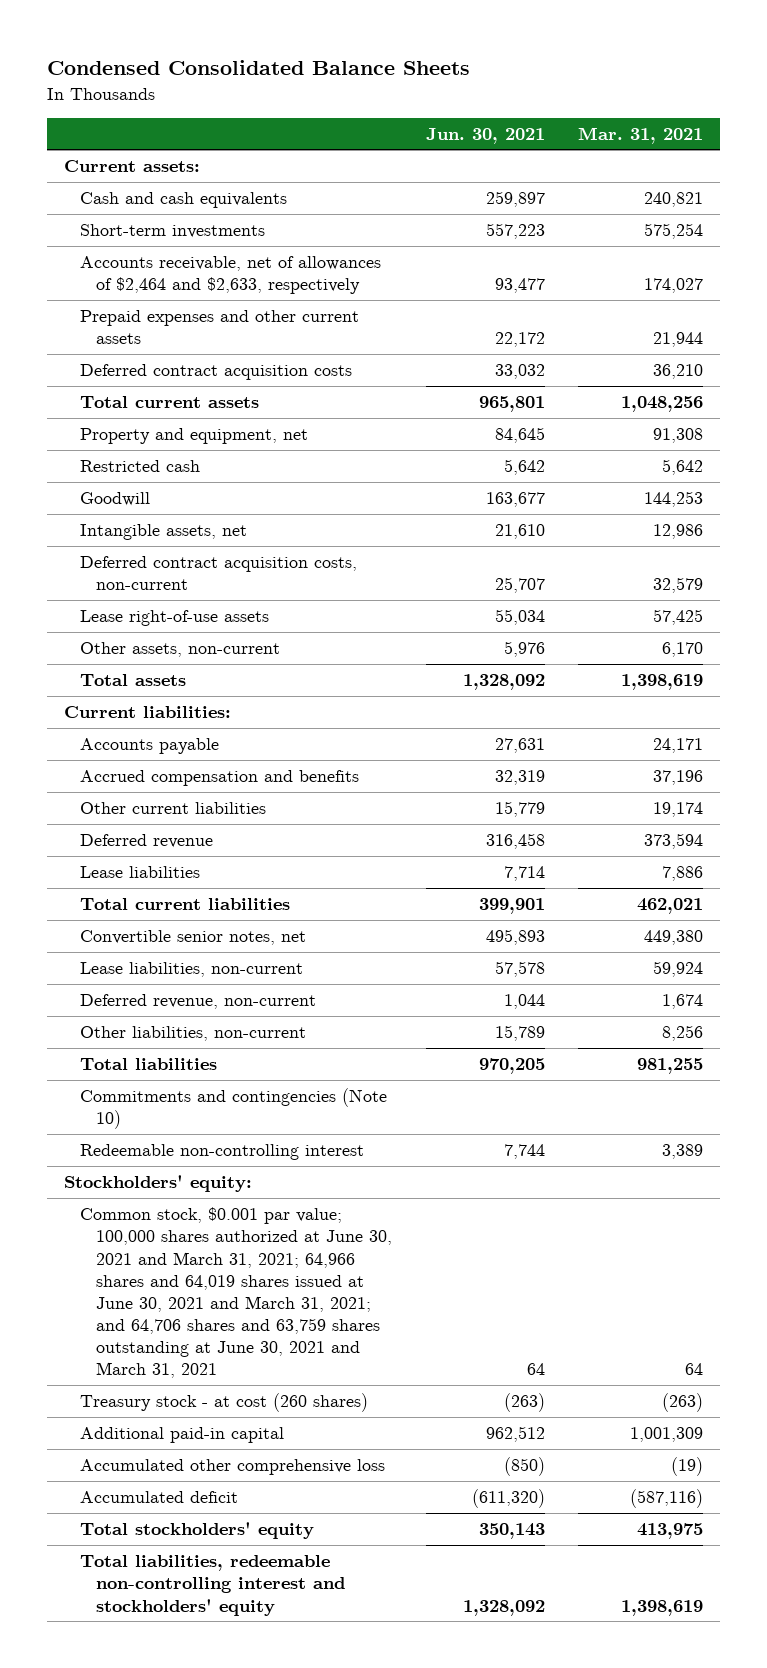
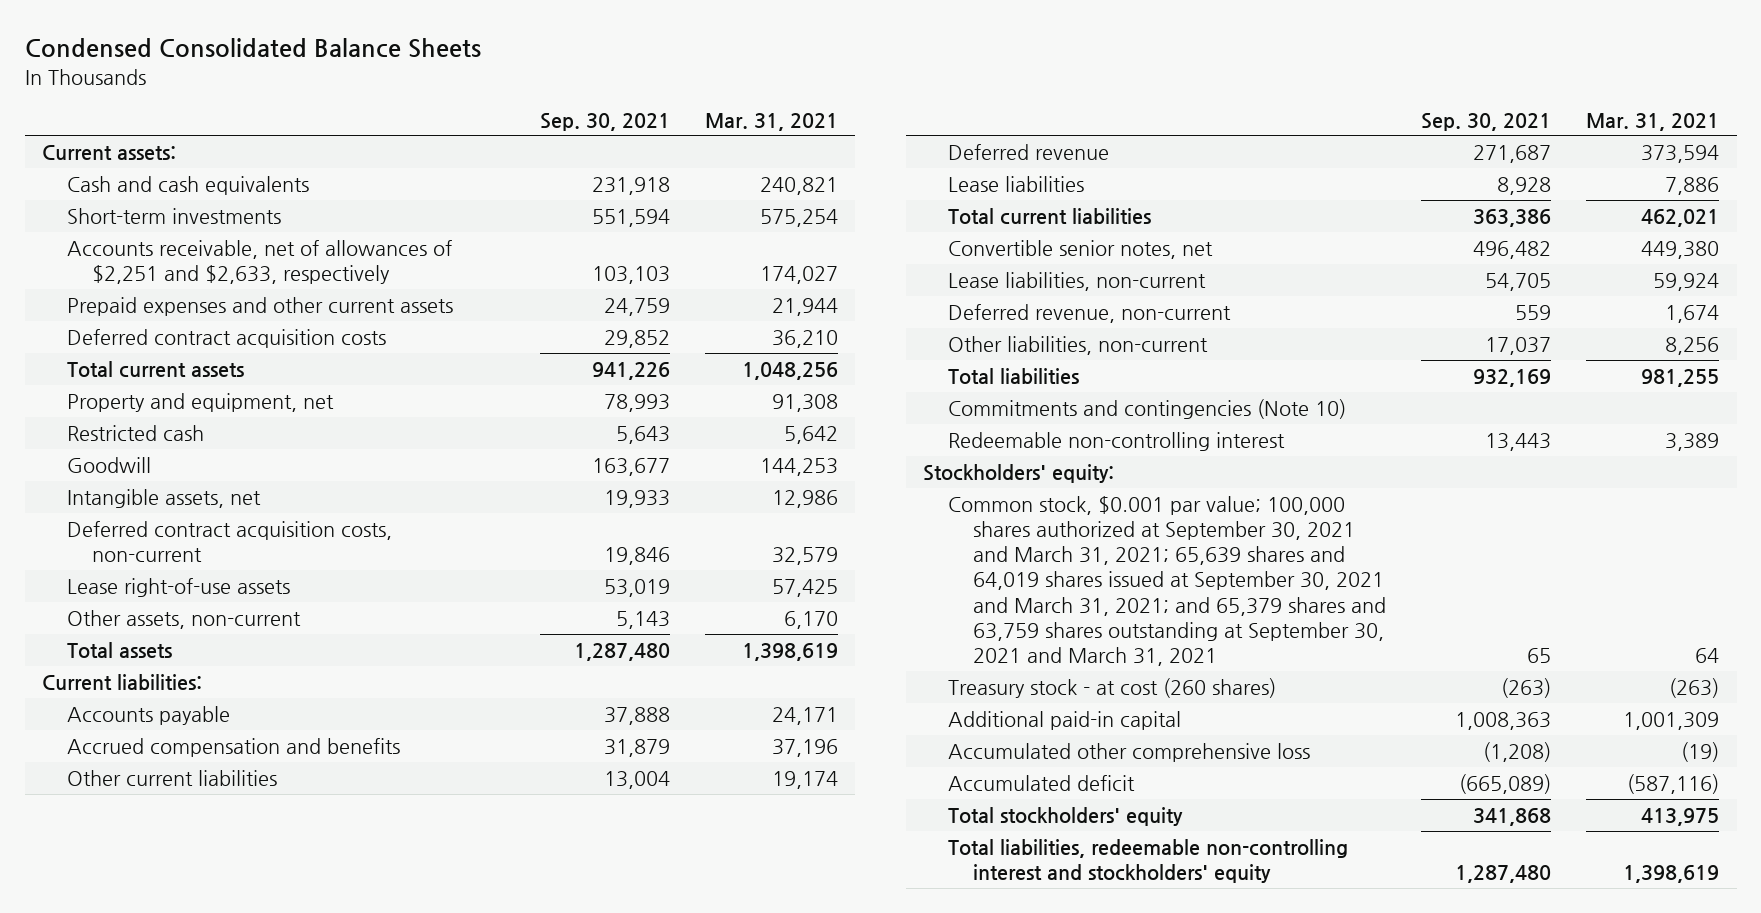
[425,127,545,144] Jun. 30, 2021 -> none
none -> [539,112,670,131] Sep. 30, 2021
[80,256,382,295] Accounts receivable, net of allowances of $2,464 and $2,633, respectively -> [66,239,452,285] Accounts receivable, net of allowances of $2,251 and $2,633, respectively
[80,1207,393,1379] Common stock, $0.001 par value; 100,000 shares authorized at June 30, 2021 and March 31, 2021; 64,966 shares and 64,019 shares issued at June 30, 2021 and March 31, 2021; and 64,706 shares and 63,759 shares outstanding at June 30, 2021 and March 31, 2021 -> [948,495,1386,667] Common stock, $0.001 par value; 100,000 shares authorized at September 30, 2021 and March 31, 2021; 65,639 shares and 64,019 shares issued at September 30, 2021 and March 31, 2021; and 65,379 shares and 63,759 shares outstanding at September 30, 2021 and March 31, 2021

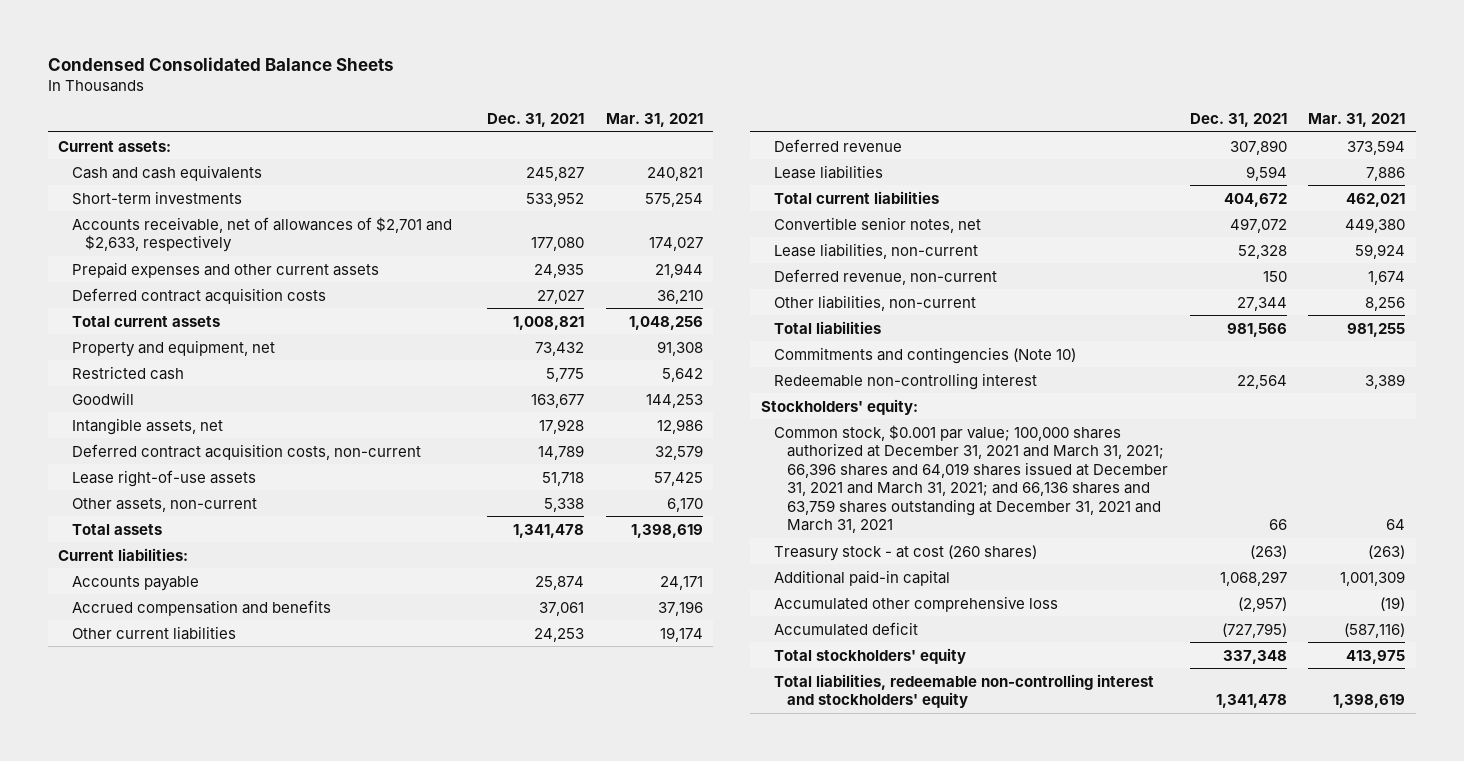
[539,112,670,131] Sep. 30, 2021 -> none
none -> [487,113,585,128] Dec. 31, 2021
[66,239,452,285] Accounts receivable, net of allowances of $2,251 and $2,633, respectively -> [71,216,452,253] Accounts receivable, net of allowances of $2,701 and $2,633, respectively
[948,495,1386,667] Common stock, $0.001 par value; 100,000 shares authorized at September 30, 2021 and March 31, 2021; 65,639 shares and 64,019 shares issued at September 30, 2021 and March 31, 2021; and 65,379 shares and 63,759 shares outstanding at September 30, 2021 and March 31, 2021 -> [774,424,1169,534] Common stock, $0.001 par value; 100,000 shares authorized at December 31, 2021 and March 31, 2021; 66,396 shares and 64,019 shares issued at December 31, 2021 and March 31, 2021; and 66,136 shares and 63,759 shares outstanding at December 31, 2021 and March 31, 2021

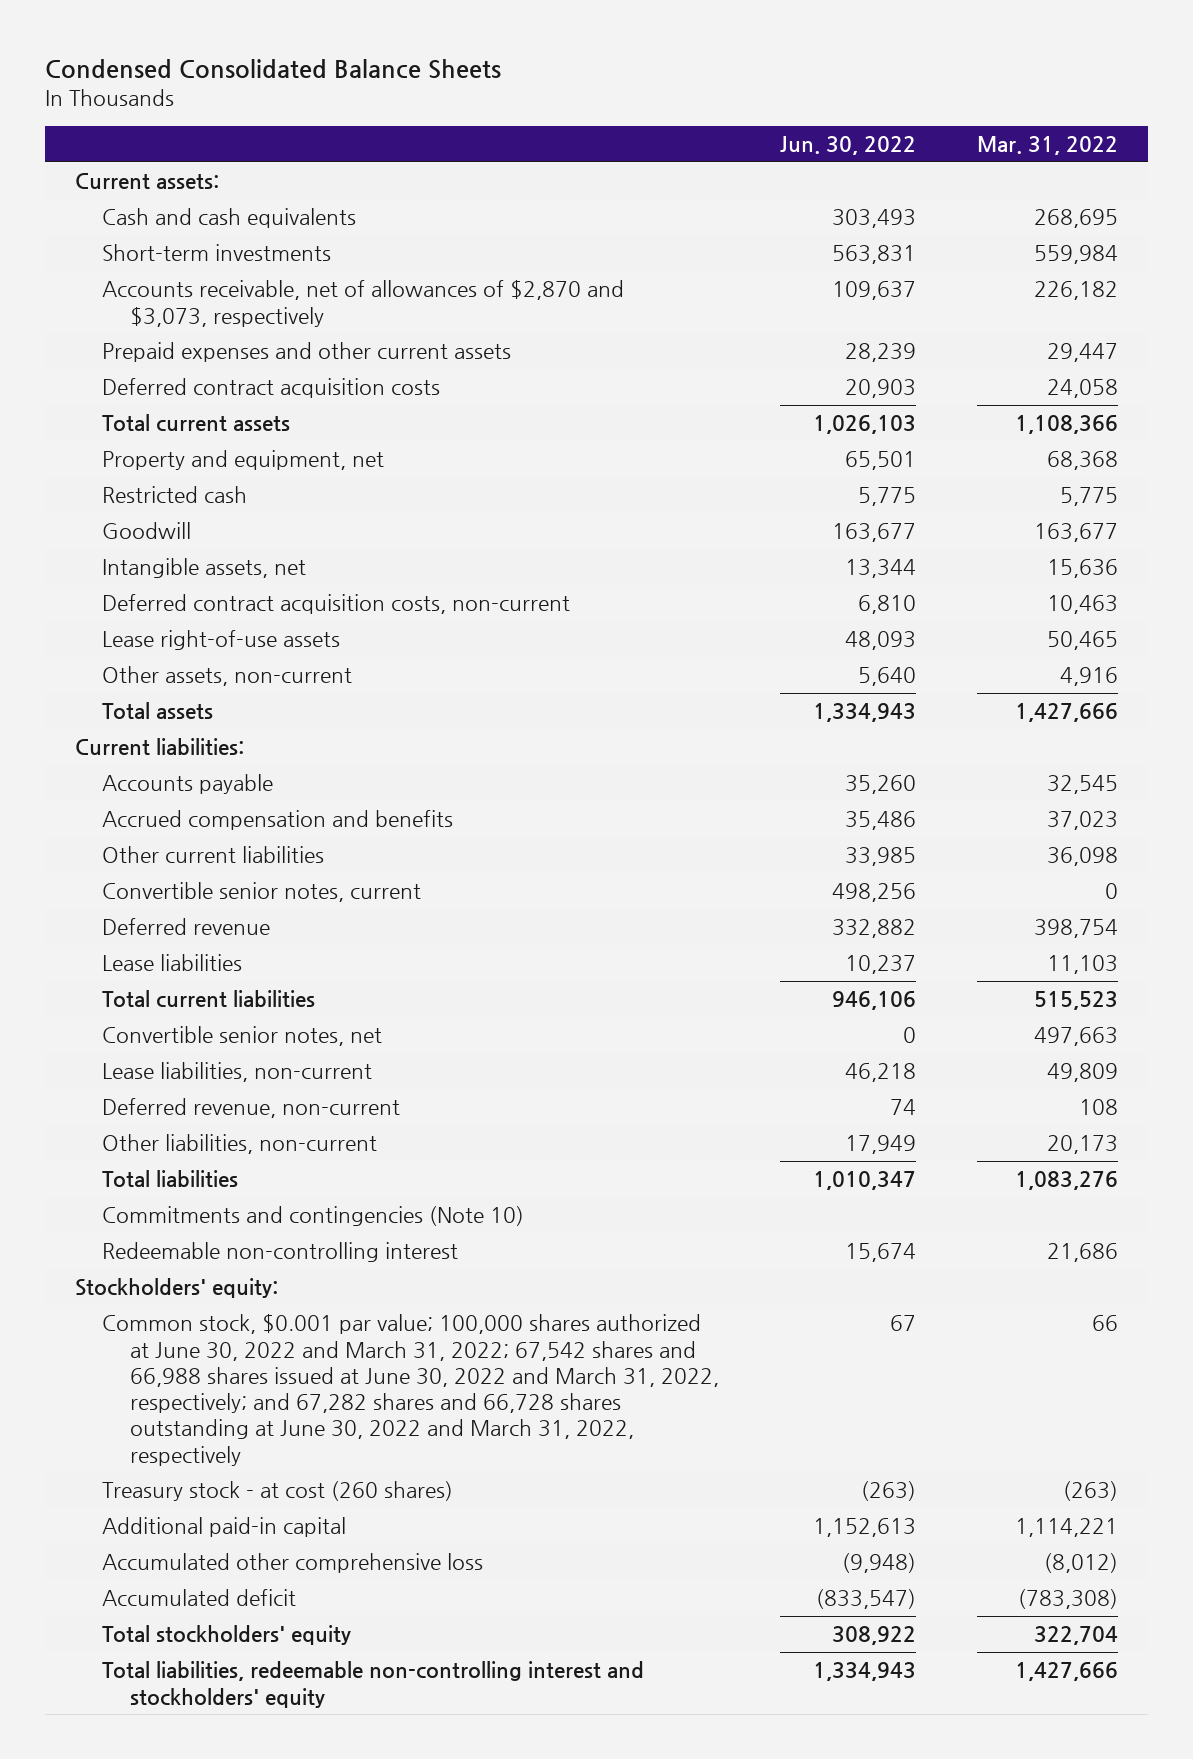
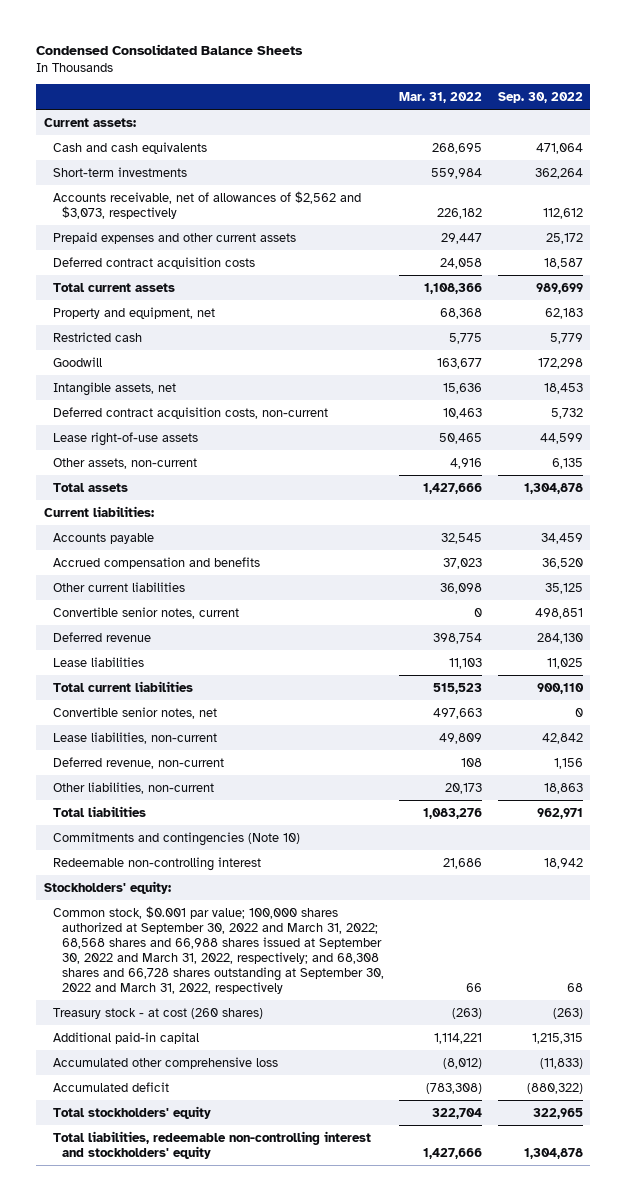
[779,136,916,156] Jun. 30, 2022 -> none
none -> [497,91,583,103] Sep. 30, 2022
[102,280,625,327] Accounts receivable, net of allowances of $2,870 and $3,073, respectively -> [52,190,361,219] Accounts receivable, net of allowances of $2,562 and $3,073, respectively
[102,1314,719,1466] Common stock, $0.001 par value; 100,000 shares authorized at June 30, 2022 and March 31, 2022; 67,542 shares and 66,988 shares issued at June 30, 2022 and March 31, 2022, respectively; and 67,282 shares and 66,728 shares outstanding at June 30, 2022 and March 31, 2022, respectively -> [52,905,384,995] Common stock, $0.001 par value; 100,000 shares authorized at September 30, 2022 and March 31, 2022; 68,568 shares and 66,988 shares issued at September 30, 2022 and March 31, 2022, respectively; and 68,308 shares and 66,728 shares outstanding at September 30, 2022 and March 31, 2022, respectively

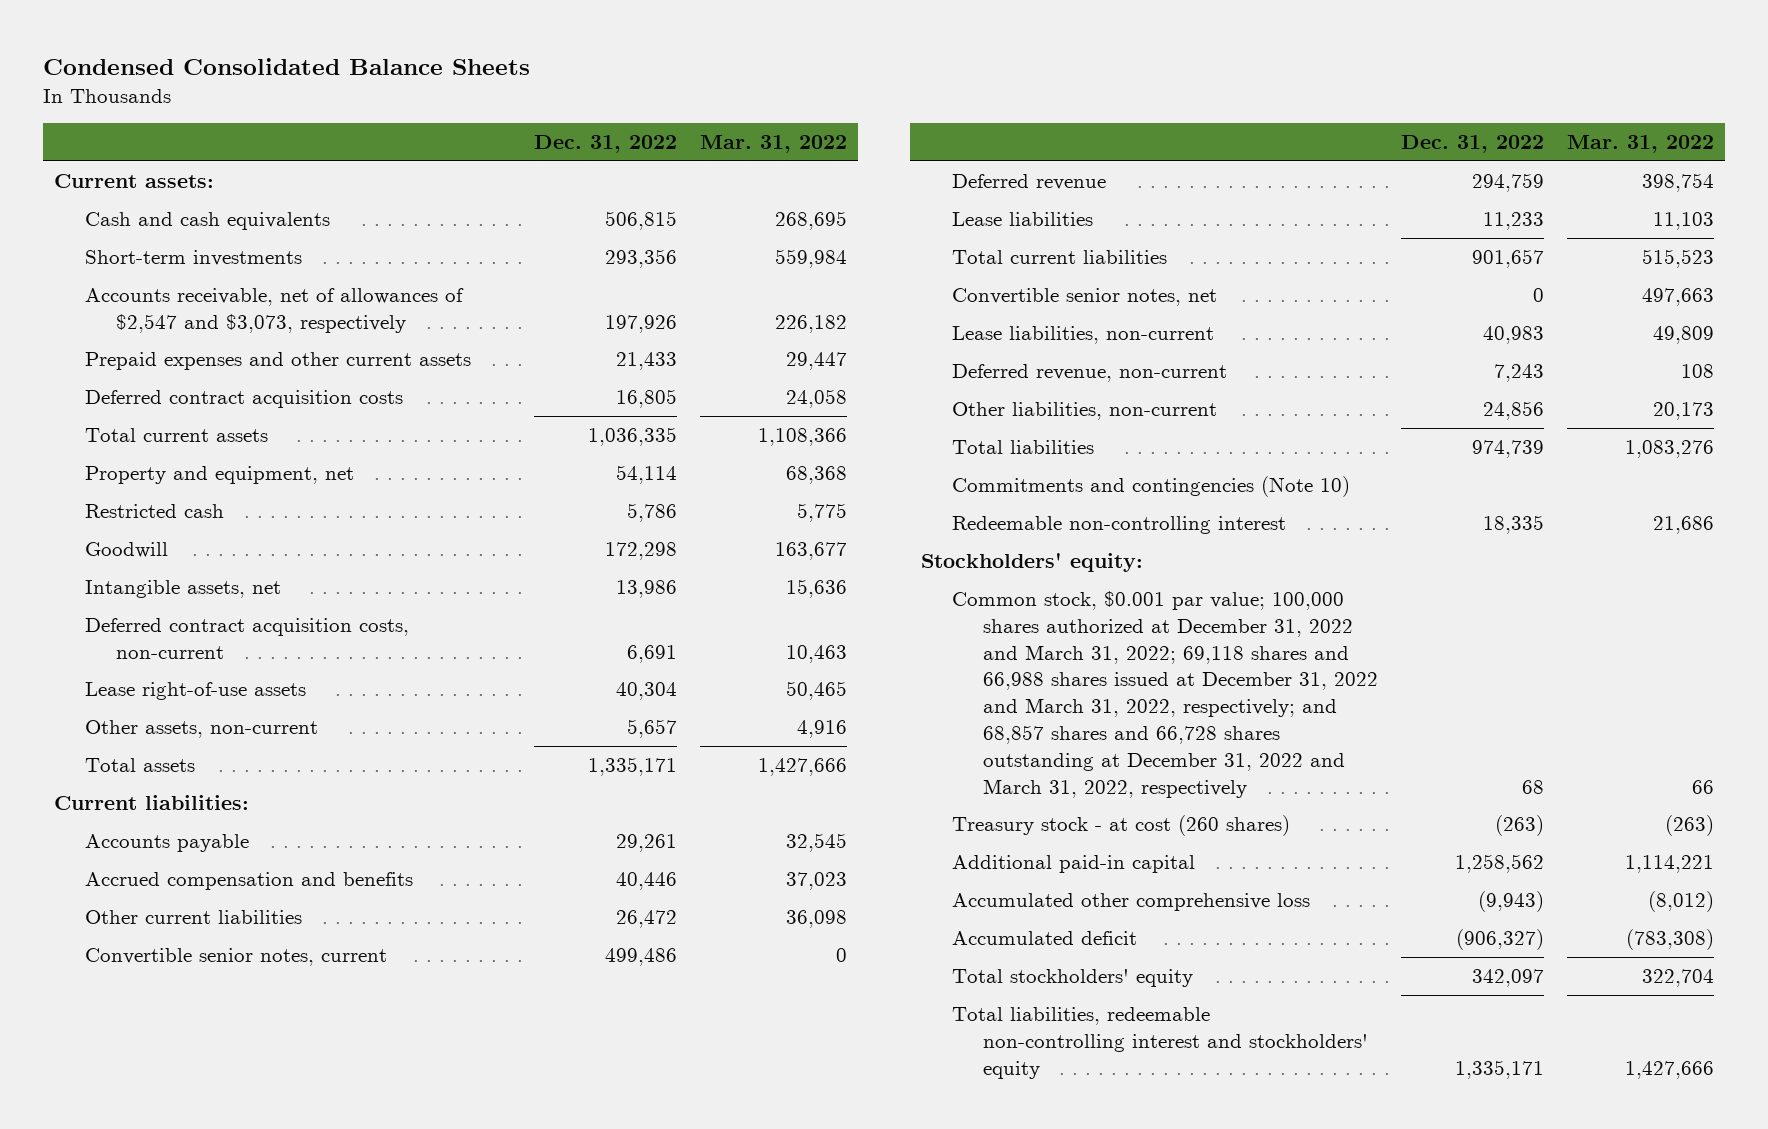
[497,91,583,103] Sep. 30, 2022 -> none
none -> [533,135,677,154] Dec. 31, 2022
[52,190,361,219] Accounts receivable, net of allowances of $2,562 and $3,073, respectively -> [85,287,465,333] Accounts receivable, net of allowances of $2,547 and $3,073, respectively
[52,905,384,995] Common stock, $0.001 par value; 100,000 shares authorized at September 30, 2022 and March 31, 2022; 68,568 shares and 66,988 shares issued at September 30, 2022 and March 31, 2022, respectively; and 68,308 shares and 66,728 shares outstanding at September 30, 2022 and March 31, 2022, respectively -> [952,590,1379,798] Common stock, $0.001 par value; 100,000 shares authorized at December 31, 2022 and March 31, 2022; 69,118 shares and 66,988 shares issued at December 31, 2022 and March 31, 2022, respectively; and 68,857 shares and 66,728 shares outstanding at December 31, 2022 and March 31, 2022, respectively

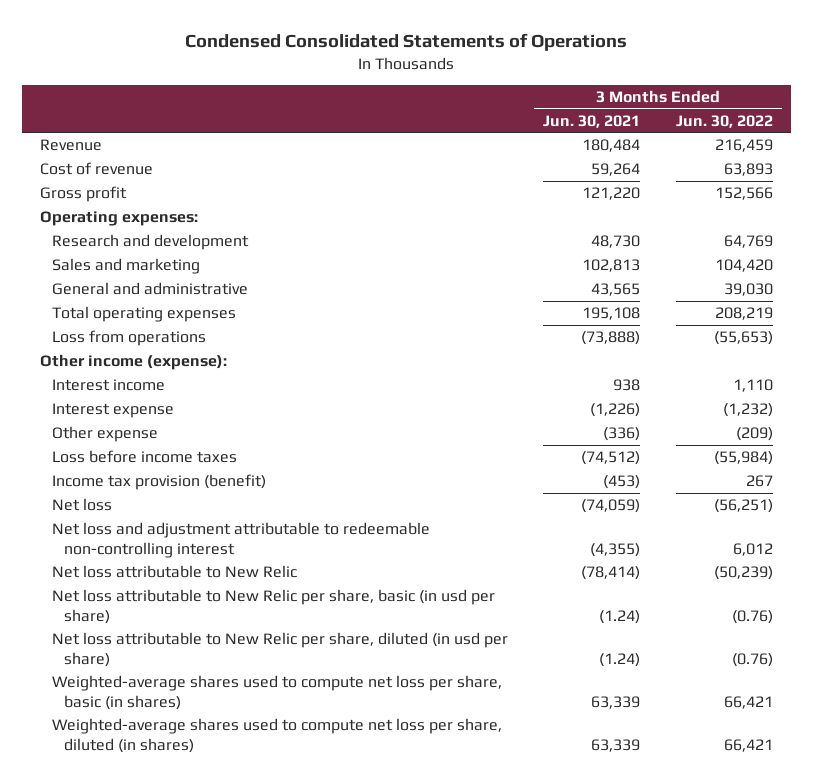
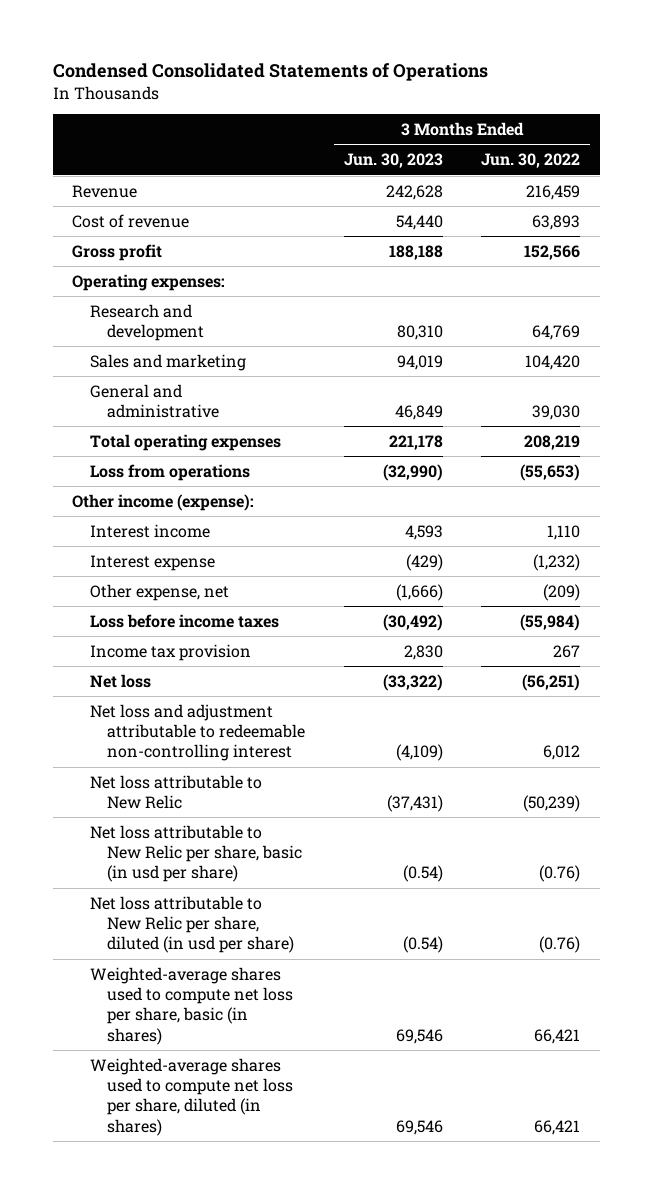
[543,114,641,128] Jun. 30, 2021 -> none
none -> [343,153,443,169] Jun. 30, 2023
[51,426,158,443] Other expense -> [89,583,229,601] Other expense, net
[51,474,266,491] Income tax provision (benefit) -> [89,643,251,661] Income tax provision

